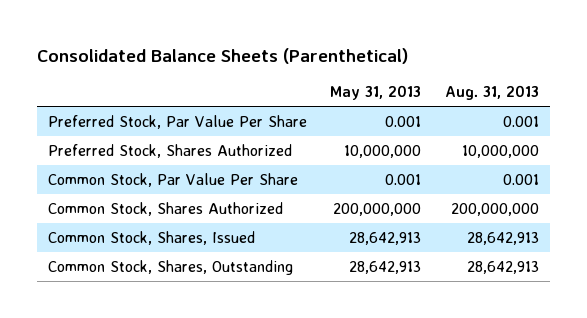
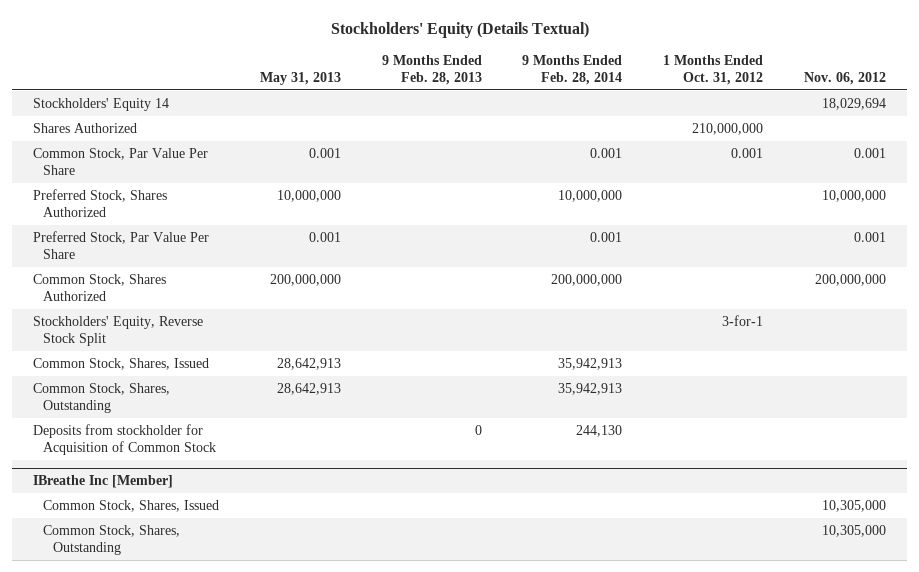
[36,47,408,64] Consolidated Balance Sheets (Parenthetical) -> [330,22,589,39] Stockholders' Equity (Details Textual)
[444,85,539,101] Aug. 31, 2013 -> none
none -> [381,55,482,86] 9 Months Ended Feb. 28, 2013
none -> [522,55,623,86] 9 Months Ended Feb. 28, 2014
none -> [663,55,764,86] 1 Months Ended Oct. 31, 2012
none -> [804,72,887,86] Nov. 06, 2012
none -> [32,97,169,111] Stockholders' Equity 14
none -> [32,122,137,133] Shares Authorized
[48,143,293,158] Preferred Stock, Shares Authorized -> [32,188,167,217] Preferred Stock, Shares Authorized
[48,114,308,129] Preferred Stock, Par Value Per Share -> [32,230,209,259] Preferred Stock, Par Value Per Share
none -> [32,315,203,346] Stockholders' Equity, Reverse Stock Split
none -> [32,423,216,455] Deposits from stockholder for Acquisition of Common Stock
none -> [32,475,173,489] IBreathe Inc [Member]
none -> [42,499,219,512] Common Stock, Shares, Issued
none -> [42,524,180,555] Common Stock, Shares, Outstanding

